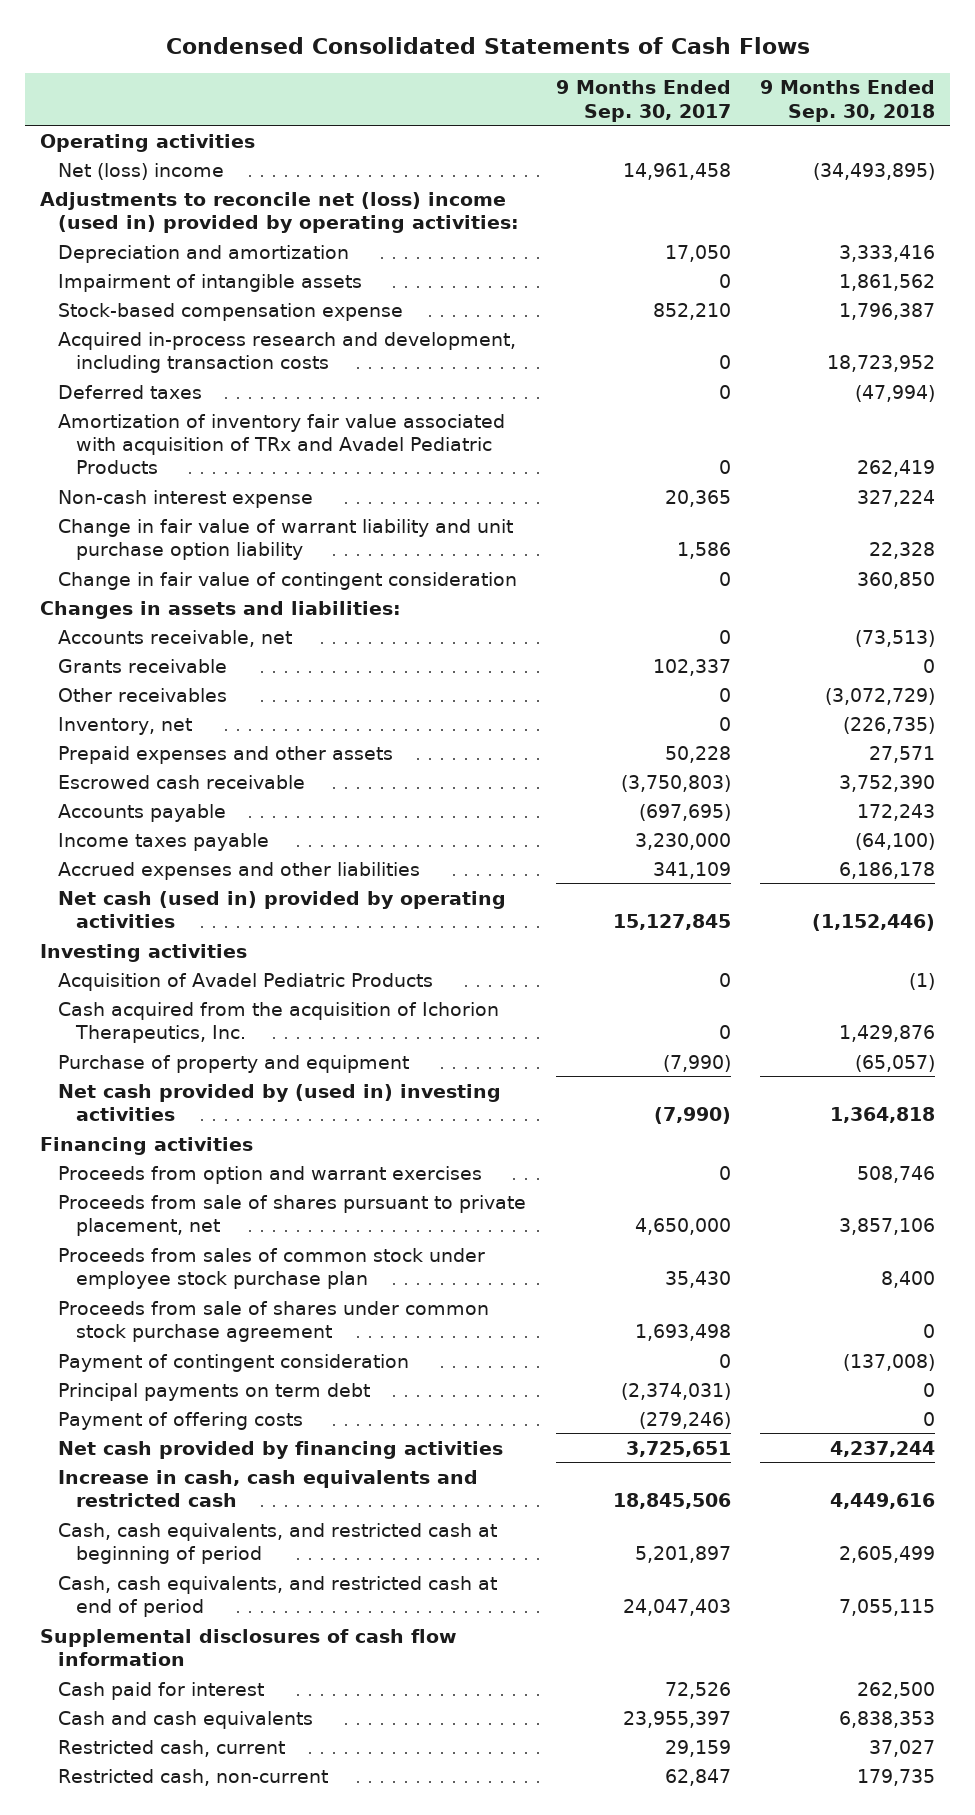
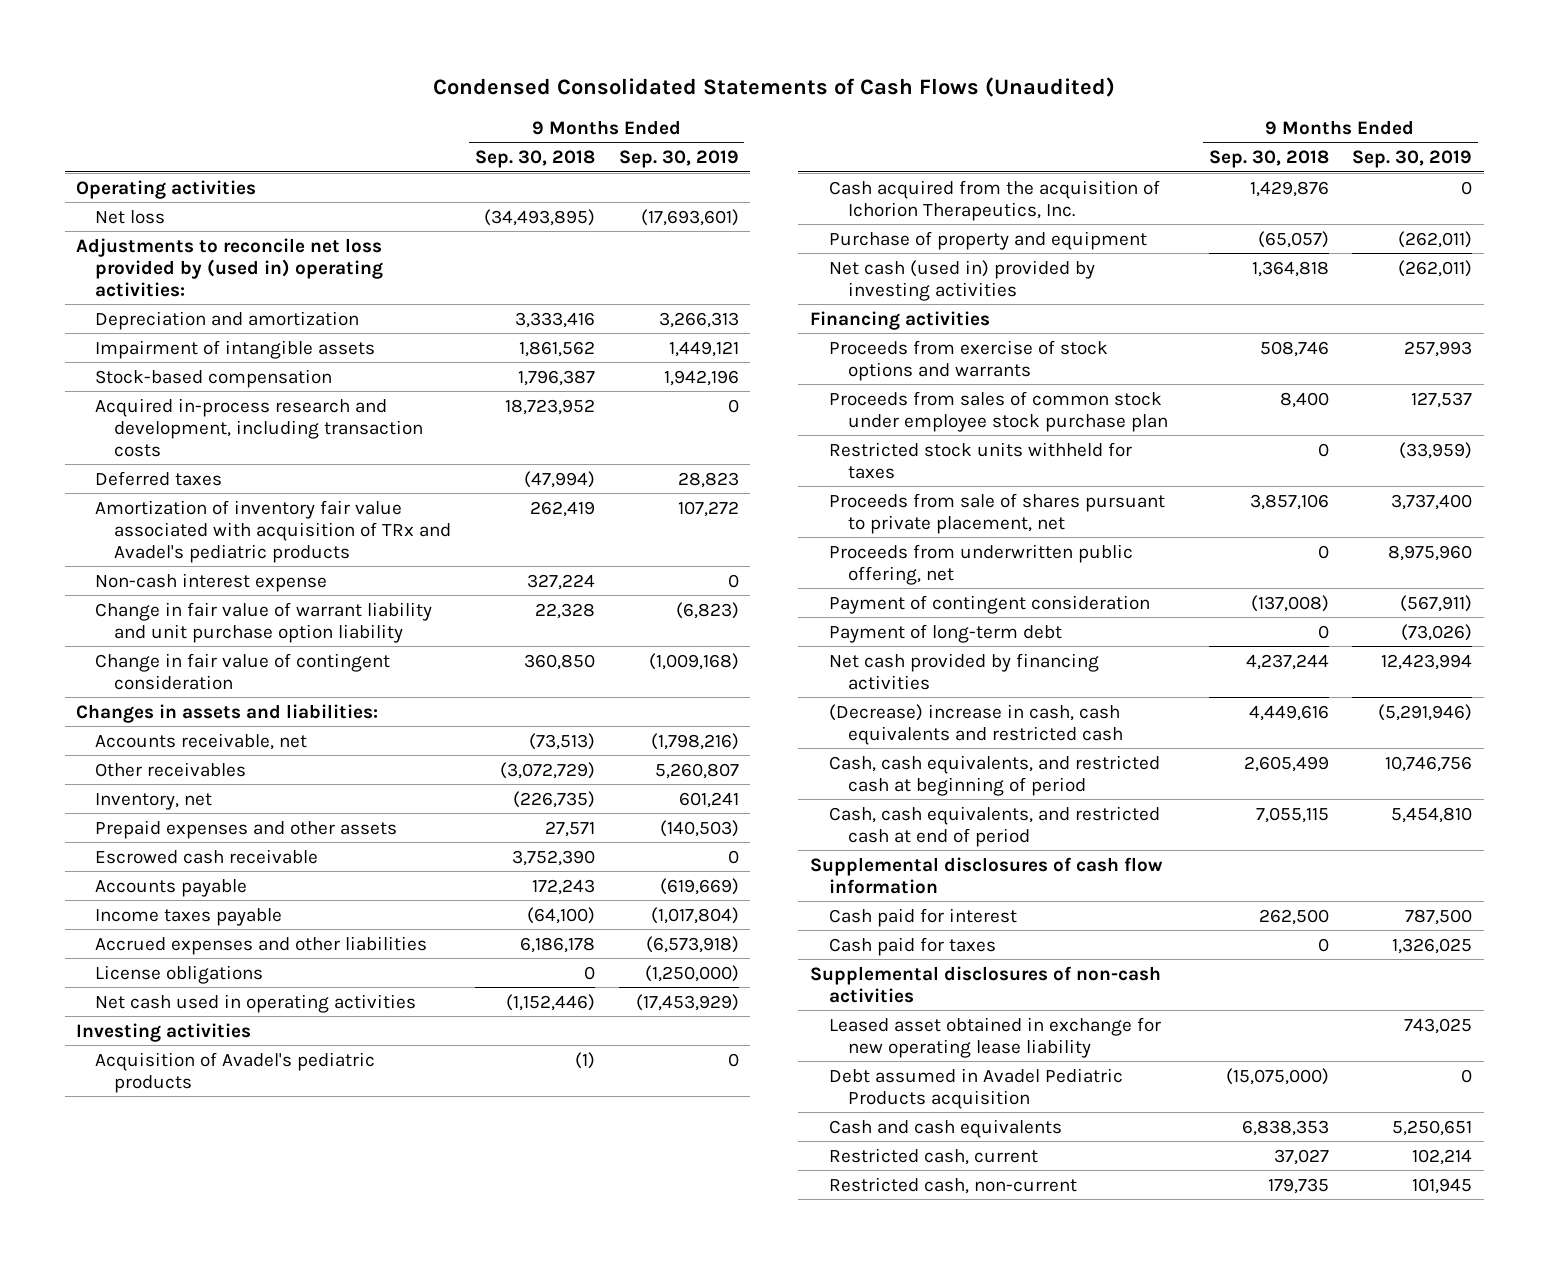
[165,37,810,55] Condensed Consolidated Statements of Cash Flows -> [433,77,1116,98] Condensed Consolidated Statements of Cash Flows (Unaudited)
[555,80,731,122] 9 Months Ended Sep. 30, 2017 -> none
none -> [618,150,739,169] Sep. 30, 2019
[58,162,225,180] Net (loss) income -> [95,209,166,224] Net loss
[39,191,520,233] Adjustments to reconcile net (loss) income (used in) provided by operating activities: -> [76,237,384,297] Adjustments to reconcile net loss provided by (used in) operating activities:
[58,302,404,321] Stock-based compensation expense -> [95,368,333,388] Stock-based compensation
[58,413,506,475] Amortization of inventory fair value associated with acquisition of TRx and Avadel Pediatric Products -> [95,499,451,563] Amortization of inventory fair value associated with acquisition of TRx and Avadel's pediatric products
[58,658,228,673] Grants receivable -> none
none -> [95,964,264,984] License obligations
[58,890,507,928] Net cash (used in) provided by operating activities -> [95,993,417,1013] Net cash used in operating activities
[58,972,434,991] Acquisition of Avadel Pediatric Products -> [95,1051,376,1093] Acquisition of Avadel's pediatric products
[58,1083,502,1121] Net cash provided by (used in) investing activities -> [829,259,1096,301] Net cash (used in) provided by investing activities
[58,1165,483,1184] Proceeds from option and warrant exercises -> [829,339,1109,381] Proceeds from exercise of stock options and warrants
none -> [829,441,1133,479] Restricted stock units withheld for taxes
[58,1194,527,1236] Proceeds from sale of shares pursuant to private placement, net -> [829,492,1166,534] Proceeds from sale of shares pursuant to private placement, net
[58,1300,490,1342] Proceeds from sale of shares under common stock purchase agreement -> [829,543,1134,585] Proceeds from underwritten public offering, net
[58,1411,304,1430] Payment of offering costs -> none
[58,1382,371,1401] Principal payments on term debt -> [829,623,1063,643] Payment of long-term debt
[58,1469,479,1507] Increase in cash, cash equivalents and restricted cash -> [829,703,1123,745] (Decrease) increase in cash, cash equivalents and restricted cash
none -> [829,936,997,956] Cash paid for taxes
none -> [810,965,1162,1003] Supplemental disclosures of non-cash activities
none -> [829,1016,1162,1058] Leased asset obtained in exchange for new operating lease liability
none -> [829,1067,1124,1109] Debt assumed in Avadel Pediatric Products acquisition

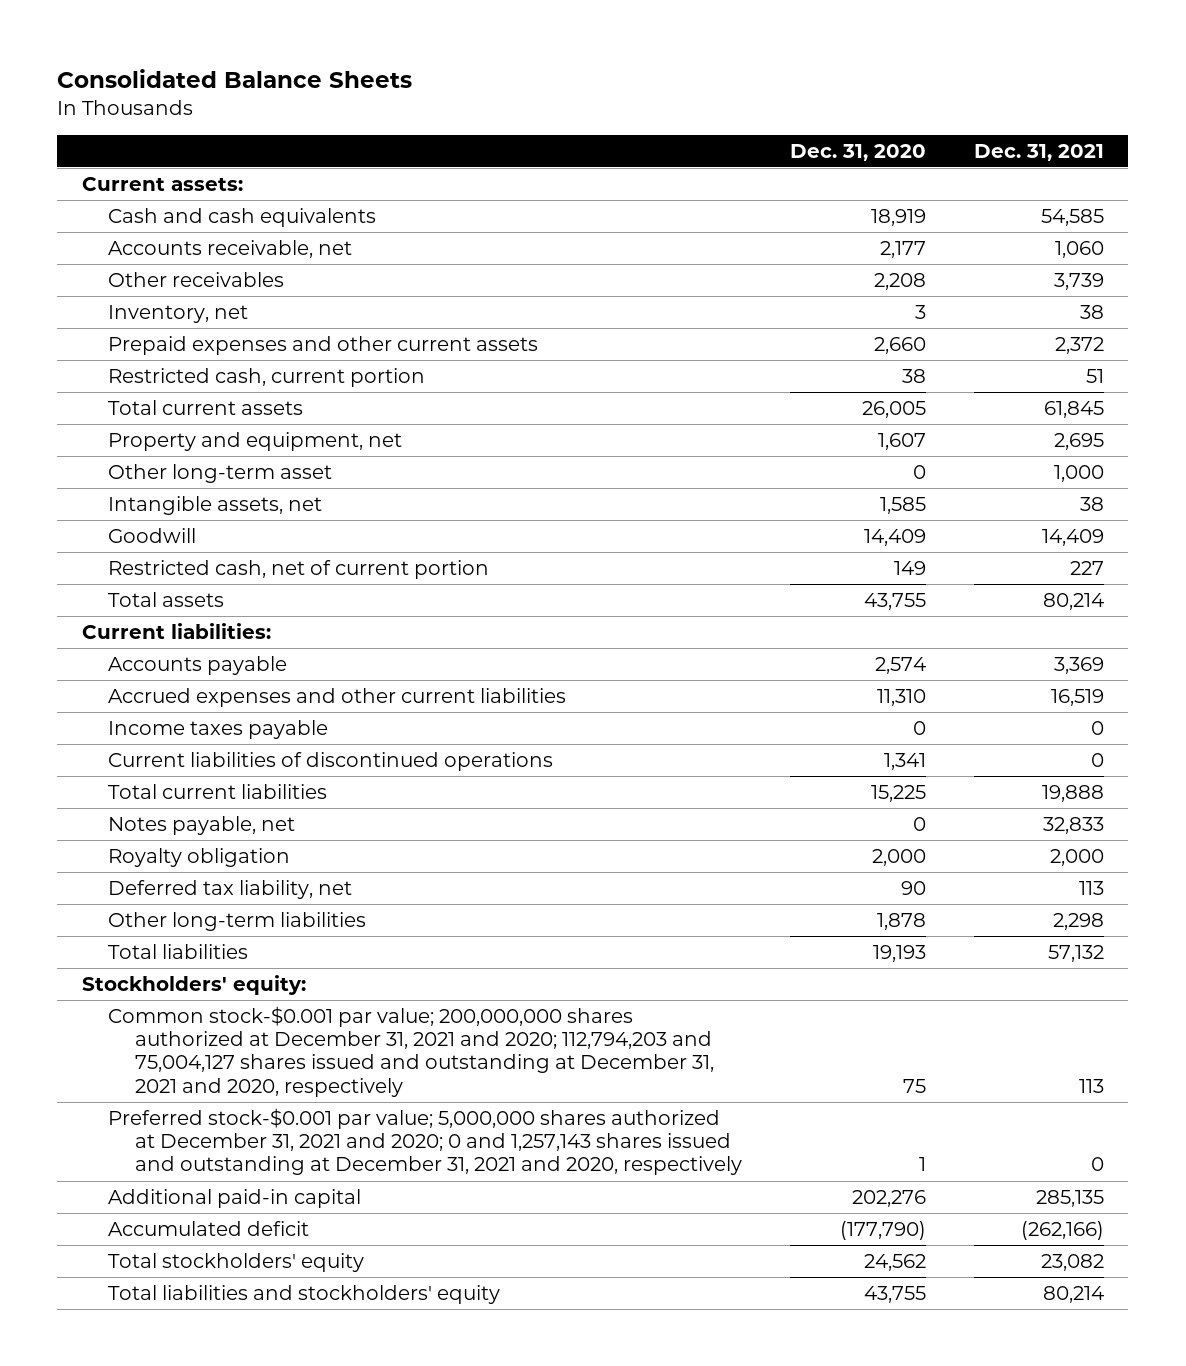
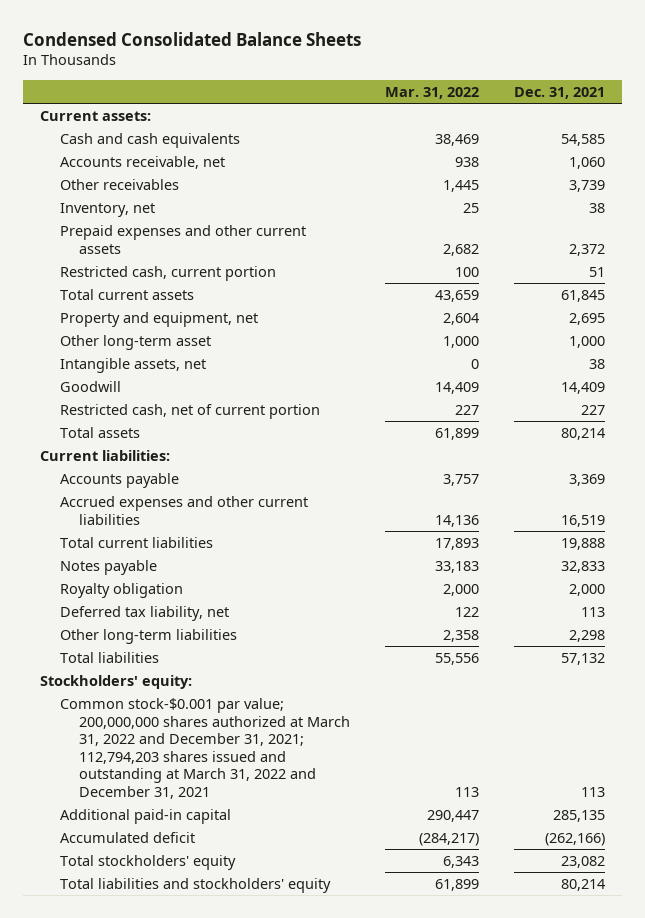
[57,69,413,89] Consolidated Balance Sheets -> [22,31,361,46] Condensed Consolidated Balance Sheets
[789,143,926,161] Dec. 31, 2020 -> none
none -> [384,87,479,100] Mar. 31, 2022
[108,719,329,739] Income taxes payable -> none
[108,751,554,771] Current liabilities of discontinued operations -> none
[108,815,296,835] Notes payable, net -> [59,559,157,575] Notes payable
[108,1107,742,1176] Preferred stock-$0.001 par value; 5,000,000 shares authorized at December 31, 2021 and 2020; 0 and 1,257,143 shares issued and outstanding at December 31, 2021 and 2020, respectively -> none
[108,1005,714,1097] Common stock-$0.001 par value; 200,000,000 shares authorized at December 31, 2021 and 2020; 112,794,203 and 75,004,127 shares issued and outstanding at December 31, 2021 and 2020, respectively -> [59,697,350,799] Common stock-$0.001 par value; 200,000,000 shares authorized at March 31, 2022 and December 31, 2021; 112,794,203 shares issued and outstanding at March 31, 2022 and December 31, 2021

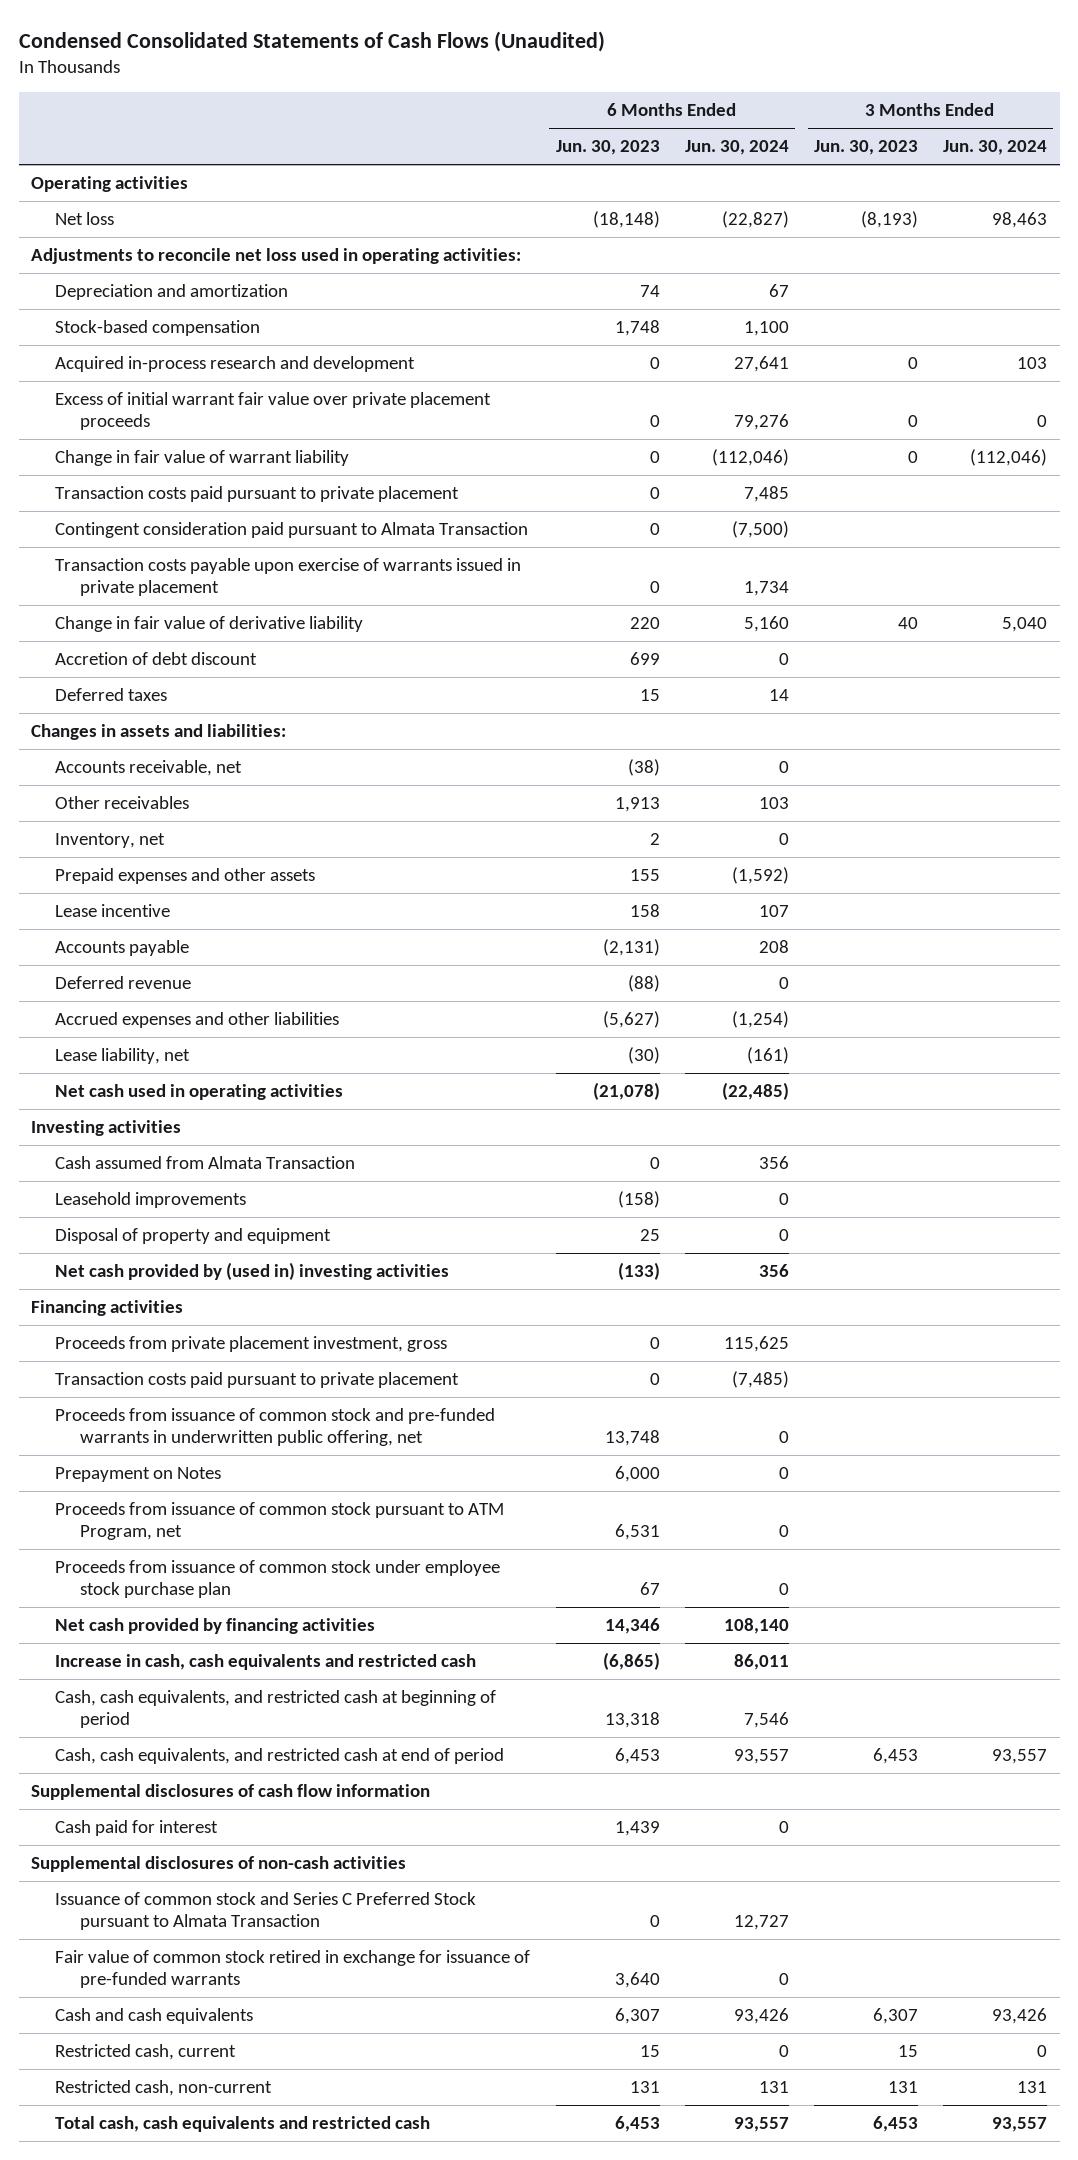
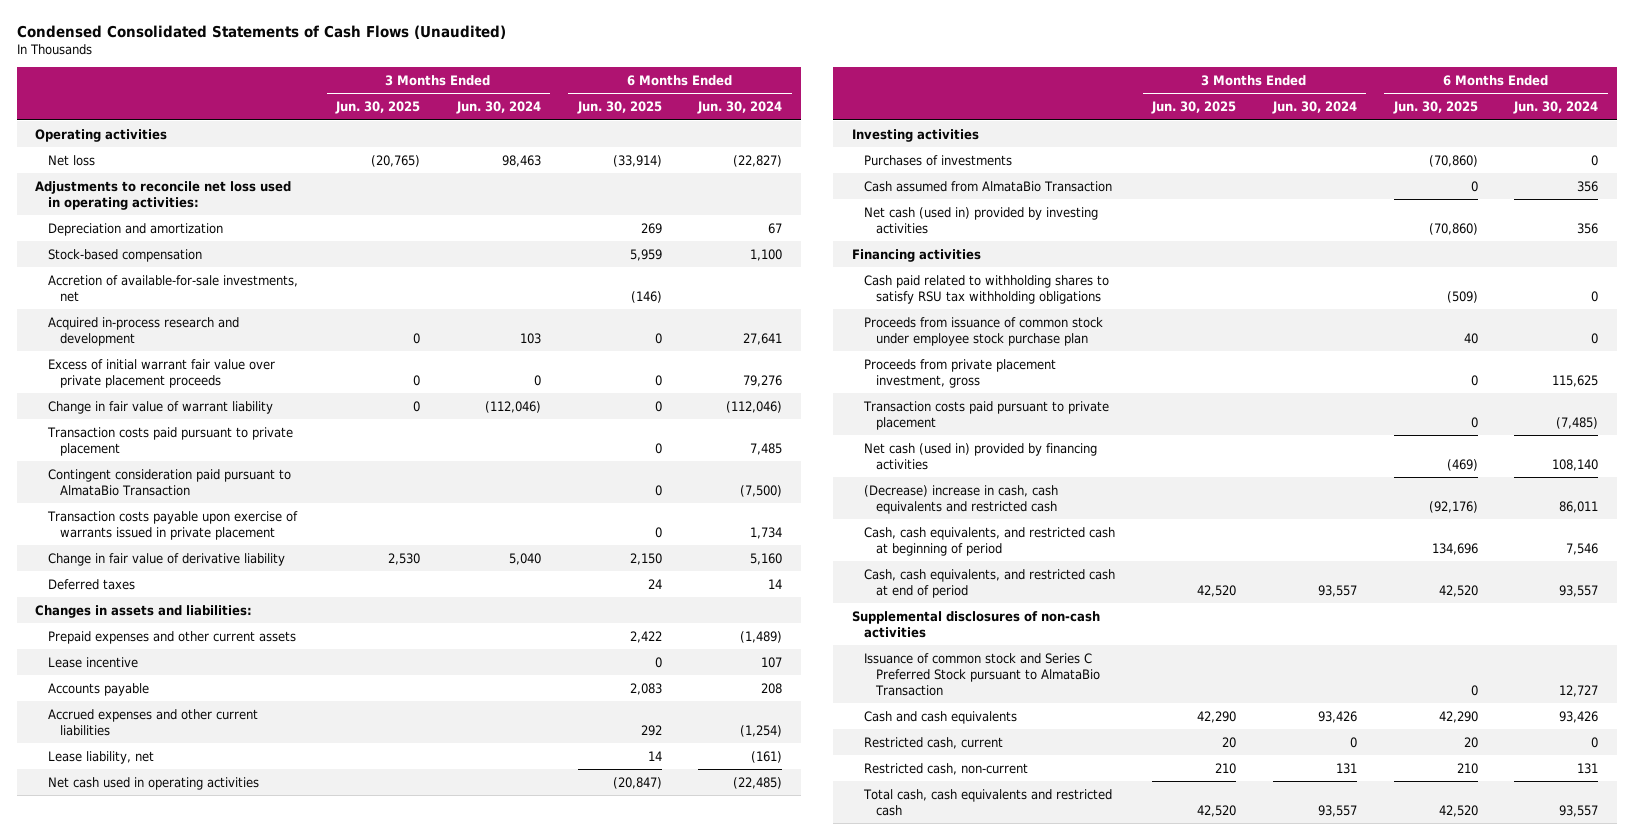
[555,140,660,156] Jun. 30, 2023 -> none
[813,140,918,156] Jun. 30, 2023 -> none
none -> [334,101,420,115] Jun. 30, 2025
none -> [576,101,662,115] Jun. 30, 2025
none -> [47,274,298,302] Accretion of available-for-sale investments, net
[55,522,529,539] Contingent consideration paid pursuant to Almata Transaction -> [47,468,291,496] Contingent consideration paid pursuant to AlmataBio Transaction
[55,652,258,666] Accretion of debt discount -> none
[55,760,243,777] Accounts receivable, net -> none
[55,796,190,810] Other receivables -> none
[55,833,166,849] Inventory, net -> none
[55,868,316,885] Prepaid expenses and other assets -> [47,630,296,644] Prepaid expenses and other current assets
[731,867,789,885] (1,592) -> [740,630,783,643] (1,489)
[55,976,192,990] Deferred revenue -> none
[55,1012,340,1029] Accrued expenses and other liabilities -> [47,708,258,736] Accrued expenses and other current liabilities
[55,1192,247,1209] Leasehold improvements -> none
[55,1228,332,1245] Disposal of property and equipment -> none
none -> [863,154,1012,166] Purchases of investments
[55,1156,356,1170] Cash assumed from Almata Transaction -> [863,180,1112,192] Cash assumed from AlmataBio Transaction
[55,1262,450,1281] Net cash provided by (used in) investing activities -> [863,206,1098,234] Net cash (used in) provided by investing activities
none -> [863,274,1109,304] Cash paid related to withholding shares to satisfy RSU tax withholding obligations
[55,1560,501,1598] Proceeds from issuance of common stock under employee stock purchase plan -> [863,316,1103,346] Proceeds from issuance of common stock under employee stock purchase plan
[55,1408,496,1446] Proceeds from issuance of common stock and pre-funded warrants in underwritten public offering, net -> none
[55,1467,222,1483] Prepayment on Notes -> none
[55,1502,505,1540] Proceeds from issuance of common stock pursuant to ATM Program, net -> none
[55,1618,376,1635] Net cash provided by financing activities -> [863,442,1097,470] Net cash (used in) provided by financing activities
[55,1654,477,1671] Increase in cash, cash equivalents and restricted cash -> [863,484,1058,514] (Decrease) increase in cash, cash equivalents and restricted cash
[31,1784,431,1801] Supplemental disclosures of cash flow information -> none
[55,1820,219,1837] Cash paid for interest -> none
[55,1950,531,1988] Fair value of common stock retired in exchange for issuance of pre-funded warrants -> none
[55,1892,477,1930] Issuance of common stock and Series C Preferred Stock pursuant to Almata Transaction -> [863,652,1101,697] Issuance of common stock and Series C Preferred Stock pursuant to AlmataBio Transaction

